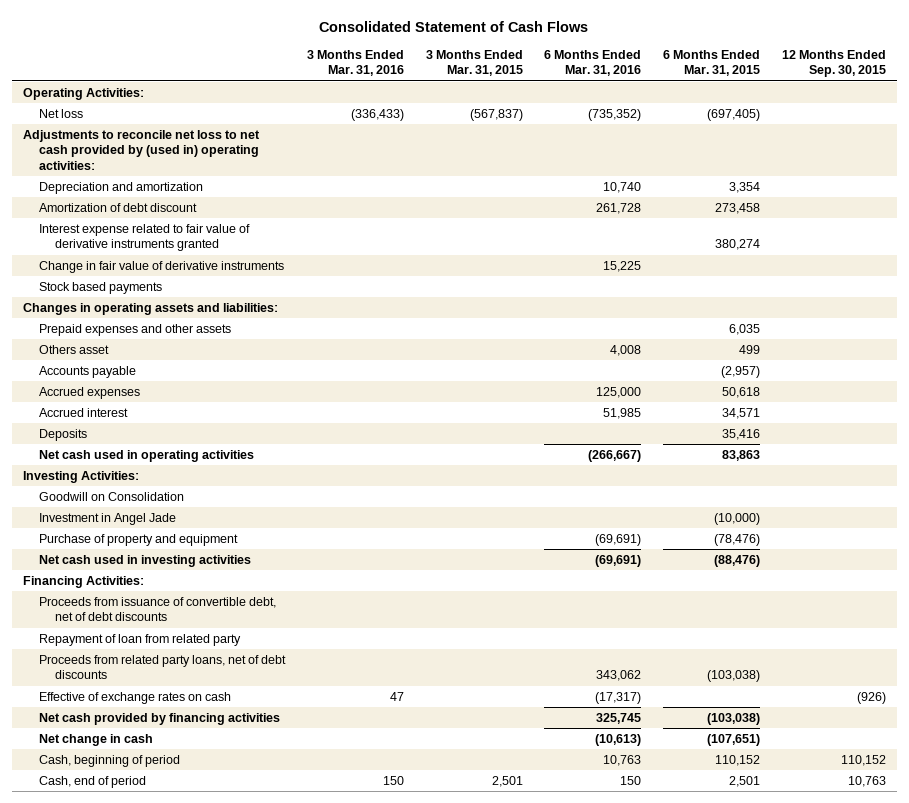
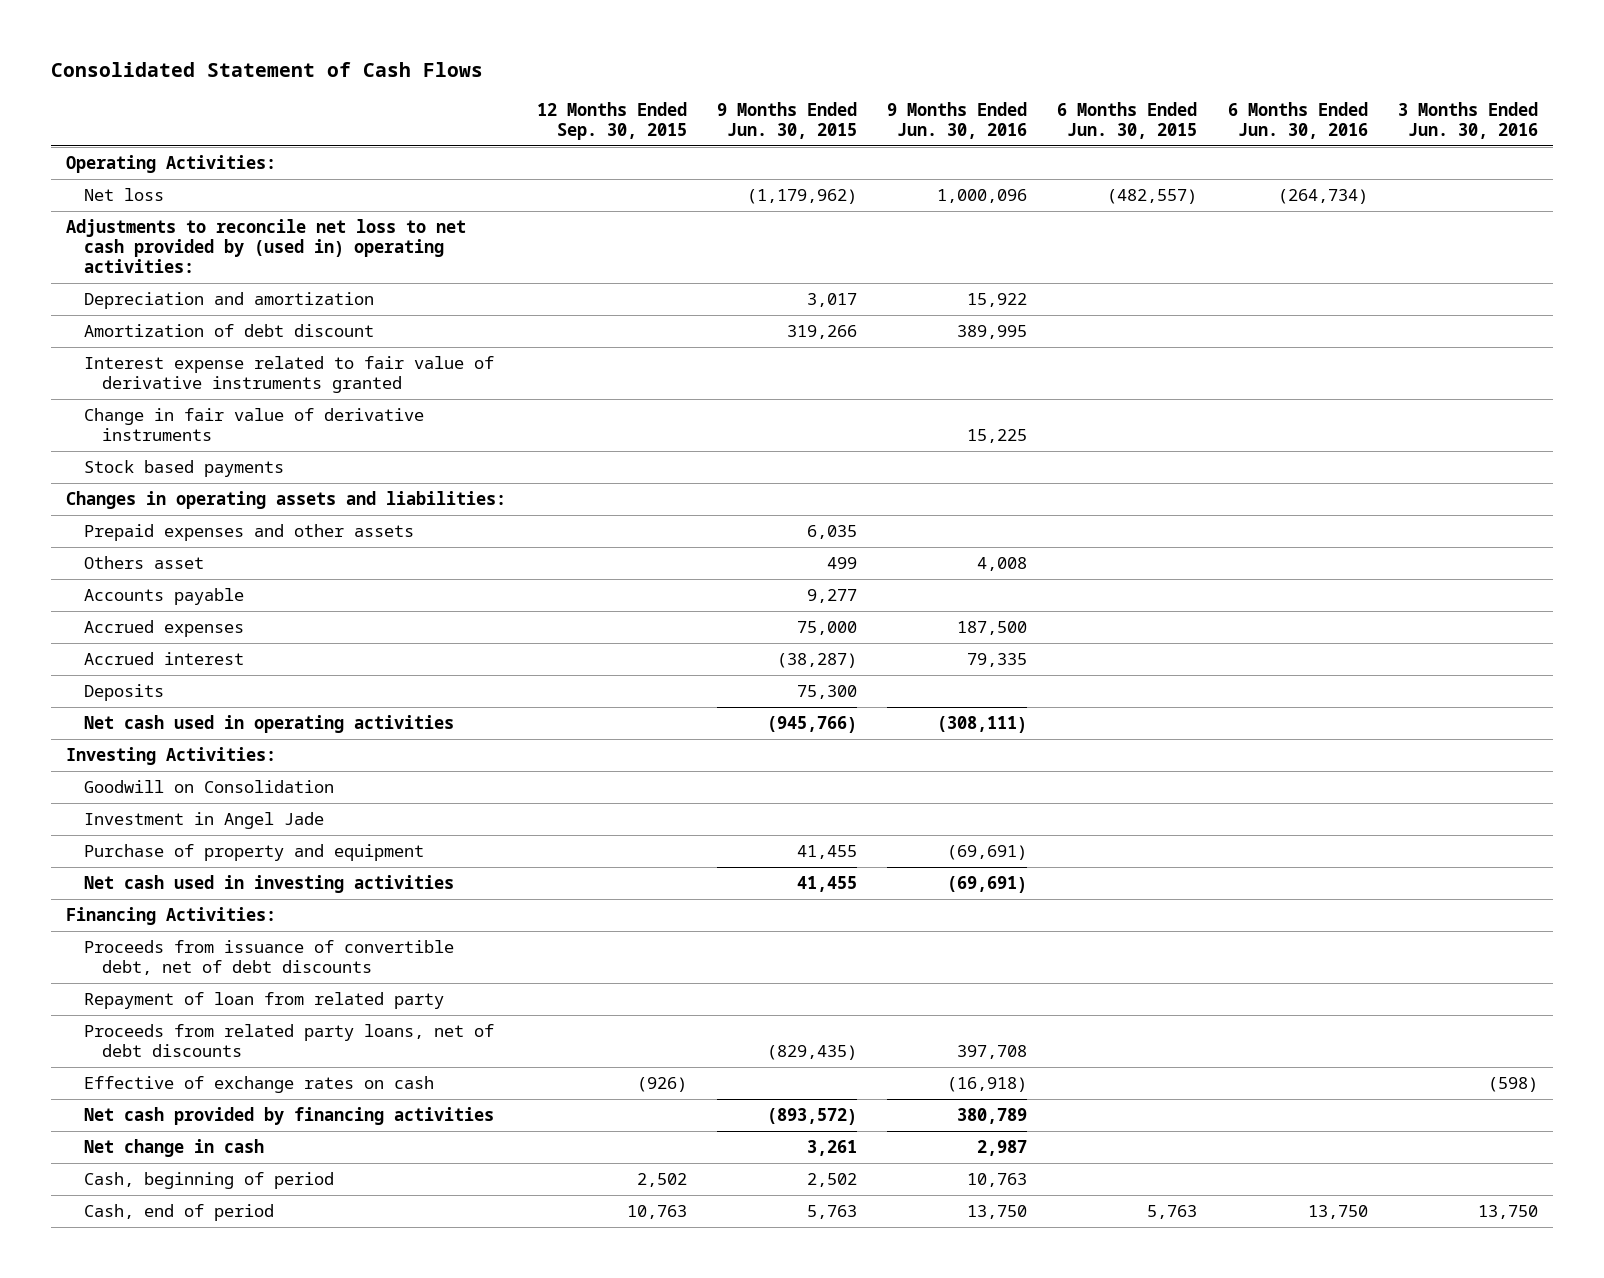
[306,50,404,77] 3 Months Ended Mar. 31, 2016 -> none
[425,50,523,77] 3 Months Ended Mar. 31, 2015 -> none
[544,50,642,77] 6 Months Ended Mar. 31, 2016 -> none
[663,50,761,77] 6 Months Ended Mar. 31, 2015 -> none
none -> [716,101,857,139] 9 Months Ended Jun. 30, 2015
none -> [887,101,1028,139] 9 Months Ended Jun. 30, 2016
none -> [1057,101,1198,139] 6 Months Ended Jun. 30, 2015
none -> [1227,101,1368,139] 6 Months Ended Jun. 30, 2016
none -> [1397,101,1538,139] 3 Months Ended Jun. 30, 2016
[840,755,886,767] 110,152 -> [636,1172,687,1187] 2,502

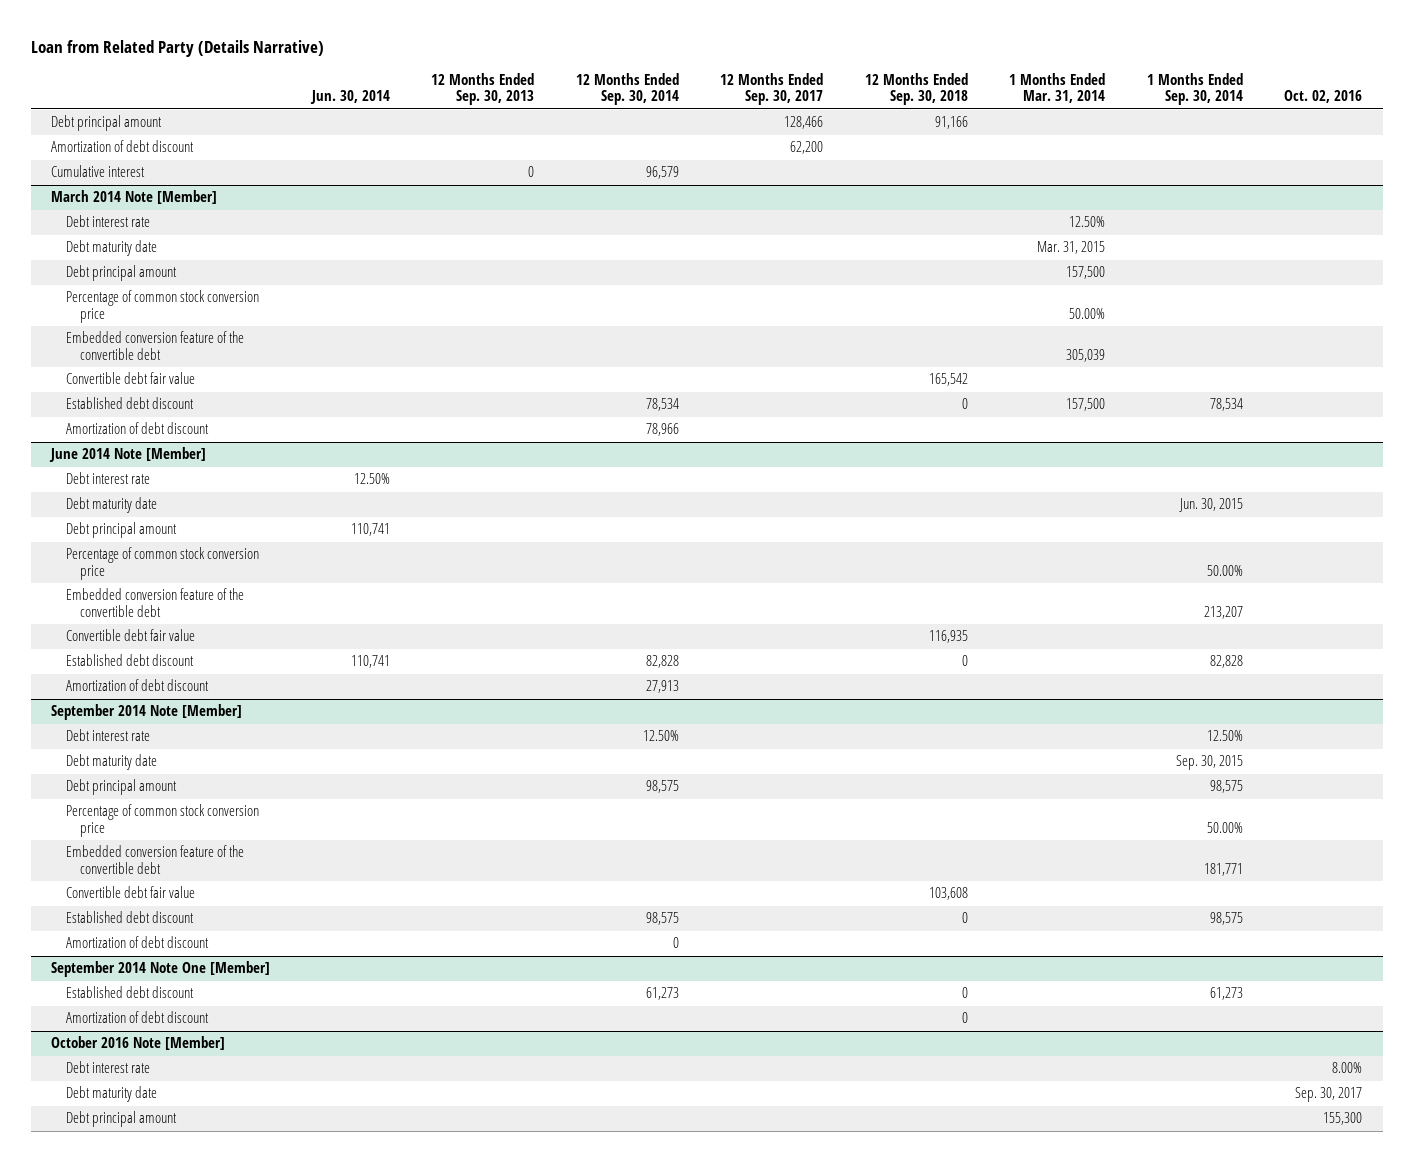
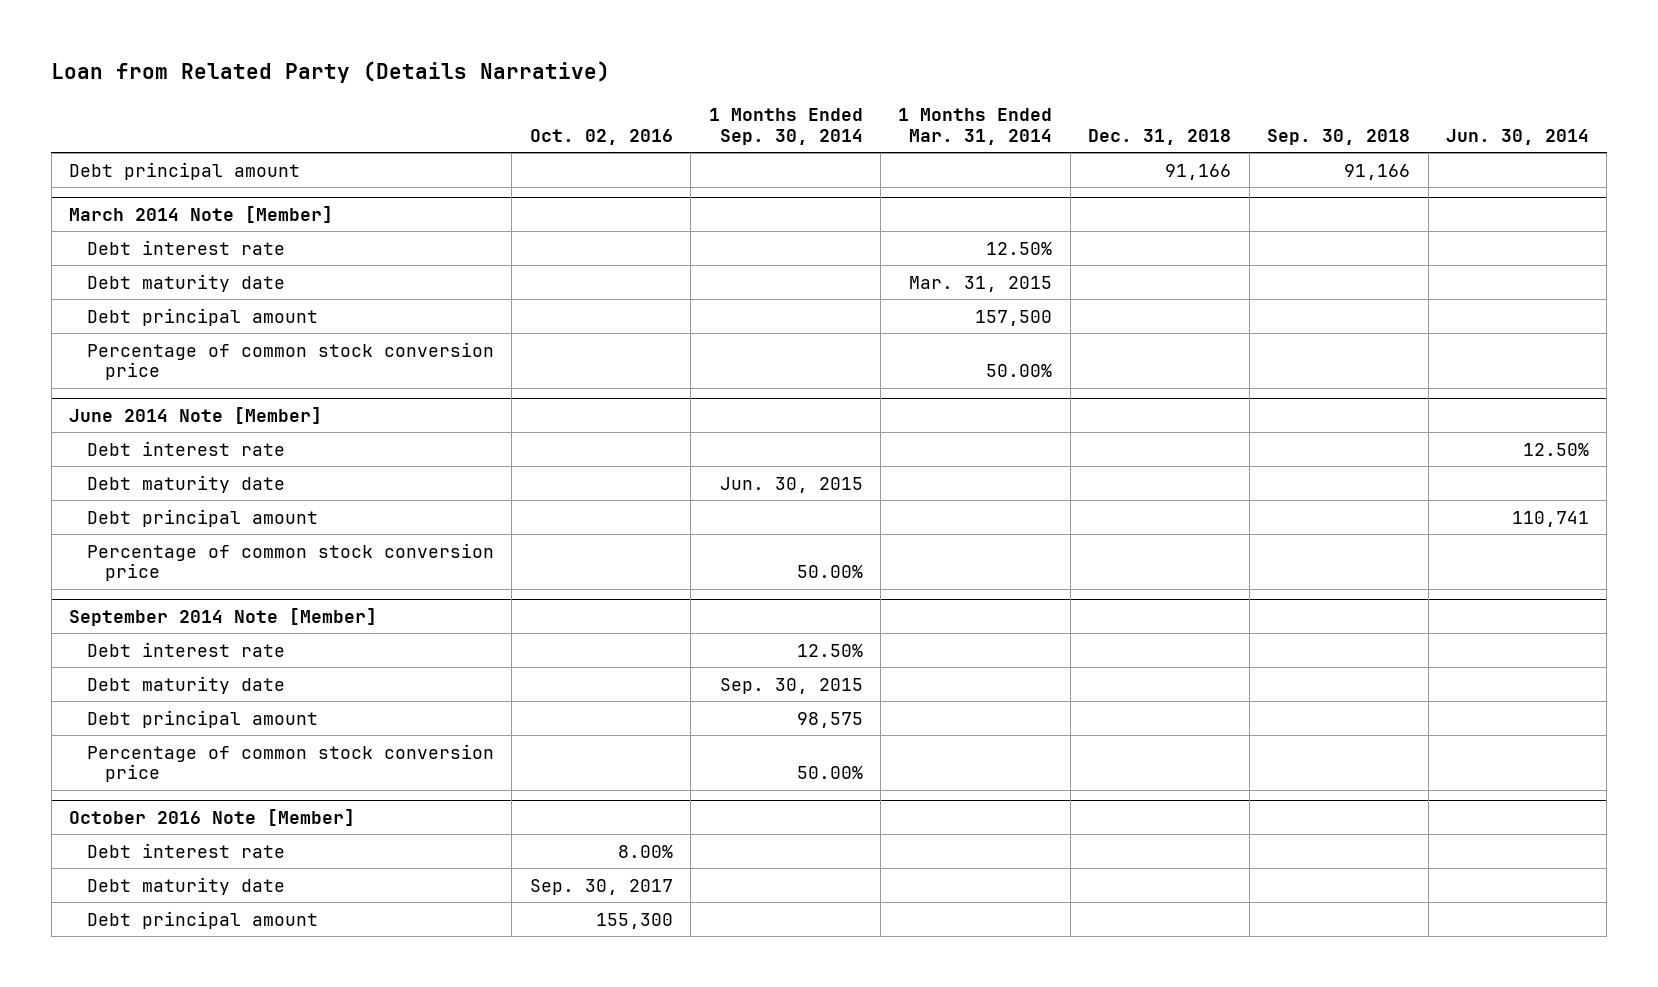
[431,72,535,106] 12 Months Ended Sep. 30, 2013 -> none
[575,72,679,106] 12 Months Ended Sep. 30, 2014 -> none
[720,72,824,106] 12 Months Ended Sep. 30, 2017 -> none
[864,72,968,106] 12 Months Ended Sep. 30, 2018 -> none
none -> [1088,128,1232,145] Dec. 31, 2018
none -> [1267,128,1411,145] Sep. 30, 2018
[51,140,195,153] Amortization of debt discount -> none
[51,165,146,178] Cumulative interest -> none
[65,331,244,361] Embedded conversion feature of the convertible debt -> none
[65,372,195,385] Convertible debt fair value -> none
[65,397,194,410] Established debt discount -> none
[65,422,209,435] Amortization of debt discount -> none
[65,588,244,618] Embedded conversion feature of the convertible debt -> none
[65,629,195,642] Convertible debt fair value -> none
[65,654,194,667] Established debt discount -> none
[65,679,209,692] Amortization of debt discount -> none
[65,845,244,875] Embedded conversion feature of the convertible debt -> none
[65,886,195,899] Convertible debt fair value -> none
[65,911,194,924] Established debt discount -> none
[65,936,209,949] Amortization of debt discount -> none
[51,961,271,978] September 2014 Note One [Member] -> none
[65,986,194,999] Established debt discount -> none
[65,1011,209,1024] Amortization of debt discount -> none

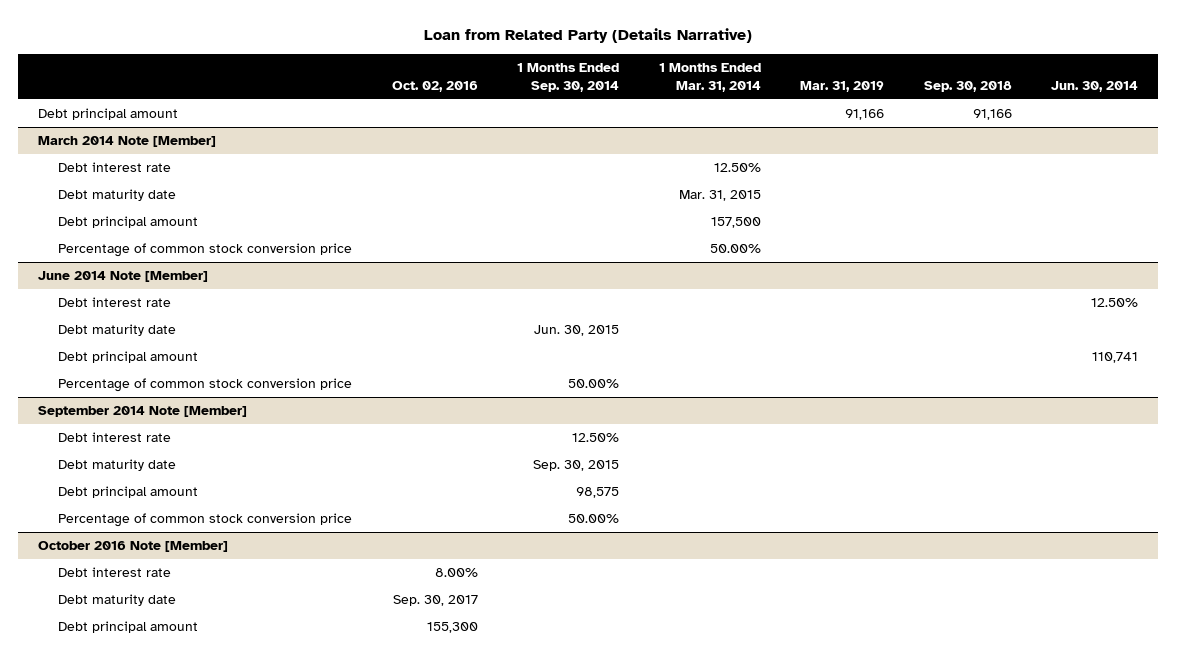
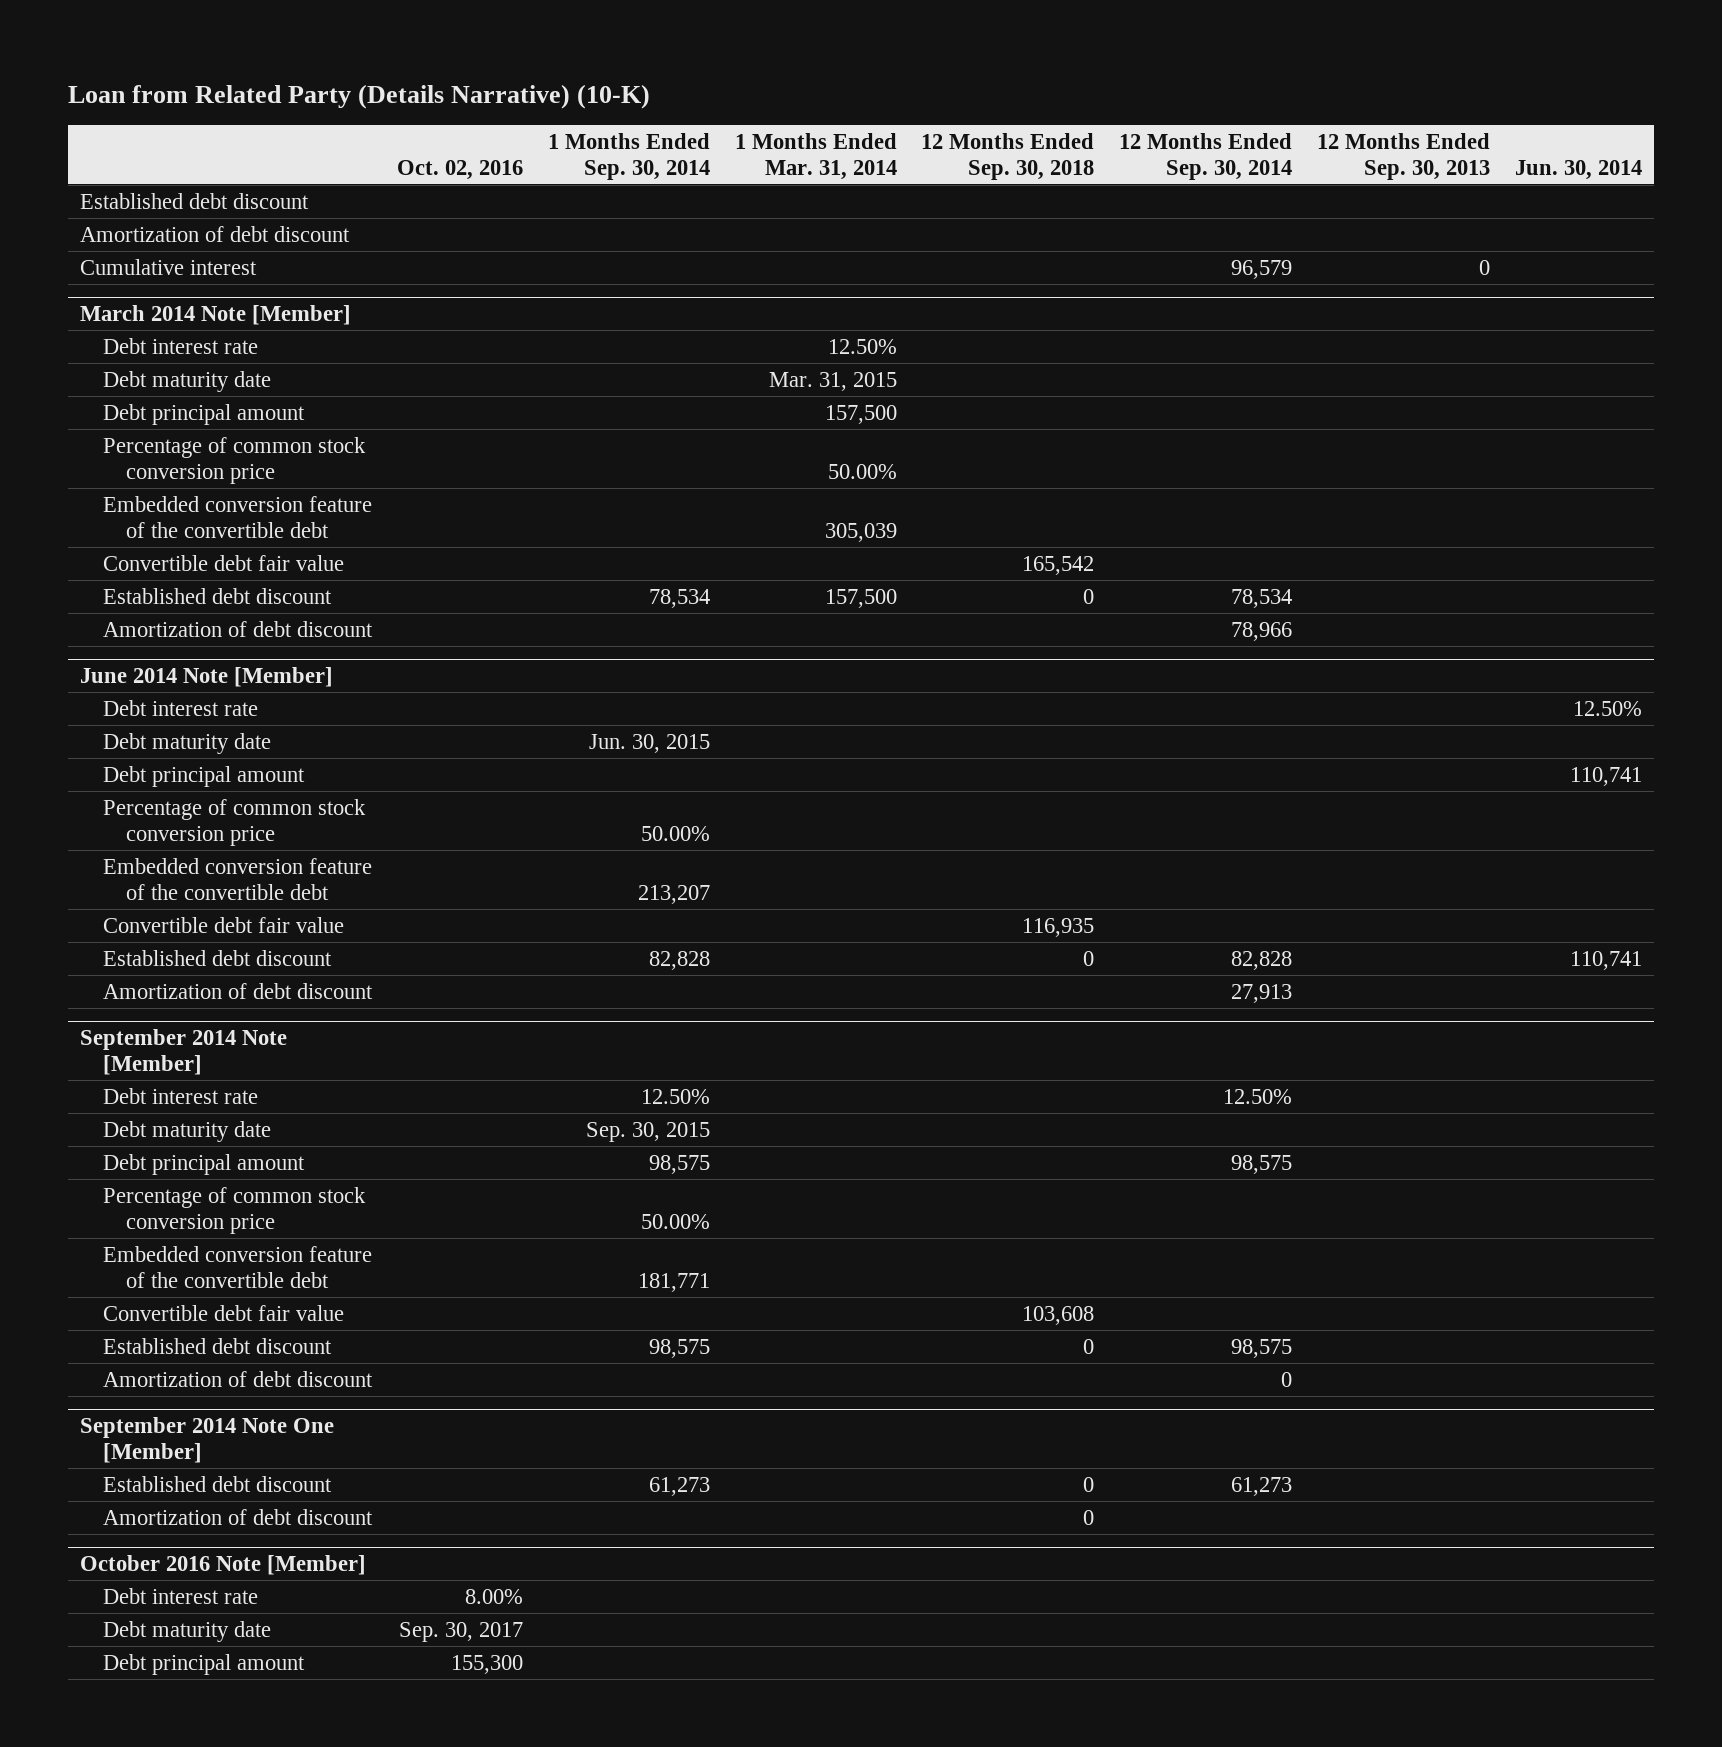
[424,27,753,43] Loan from Related Party (Details Narrative) -> [67,83,650,109] Loan from Related Party (Details Narrative) (10-K)
[800,80,885,92] Mar. 31, 2019 -> none
[923,80,1012,92] Sep. 30, 2018 -> none
none -> [921,132,1095,180] 12 Months Ended Sep. 30, 2018
none -> [1119,132,1293,180] 12 Months Ended Sep. 30, 2014
none -> [1316,132,1490,180] 12 Months Ended Sep. 30, 2013
[38,108,179,121] Debt principal amount -> none
none -> [80,192,310,209] Established debt discount
none -> [80,225,351,242] Amortization of debt discount
none -> [80,258,258,275] Cumulative interest
none -> [103,495,373,538] Embedded conversion feature of the convertible debt
none -> [103,554,345,571] Convertible debt fair value
none -> [103,587,333,604] Established debt discount
none -> [103,620,374,637] Amortization of debt discount
none -> [103,857,373,900] Embedded conversion feature of the convertible debt
none -> [103,916,345,933] Convertible debt fair value
none -> [103,949,333,966] Established debt discount
none -> [103,982,374,999] Amortization of debt discount
none -> [103,1245,373,1288] Embedded conversion feature of the convertible debt
none -> [103,1304,345,1321] Convertible debt fair value
none -> [103,1337,333,1354] Established debt discount
none -> [103,1370,374,1387] Amortization of debt discount
none -> [80,1416,335,1463] September 2014 Note One [Member]
none -> [103,1475,333,1492] Established debt discount
none -> [103,1508,374,1525] Amortization of debt discount

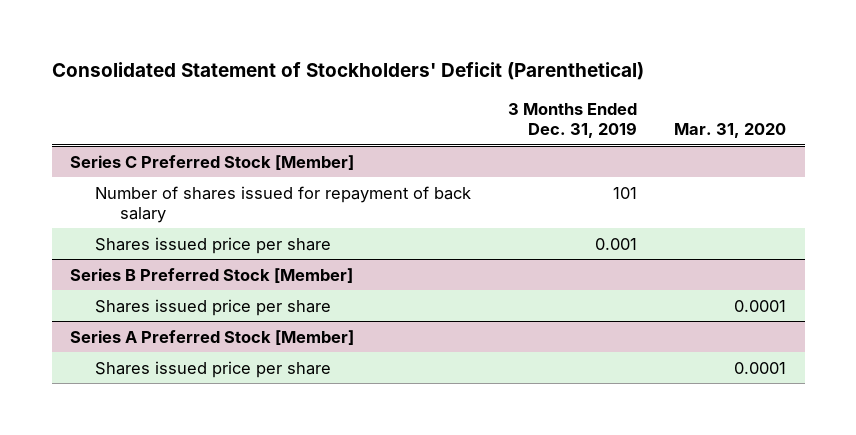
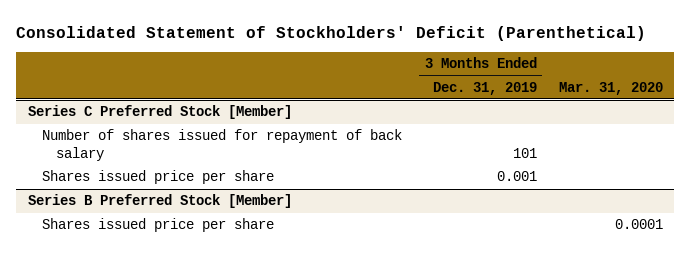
[70,329,355,345] Series A Preferred Stock [Member] -> none
[95,360,332,378] Shares issued price per share -> none

